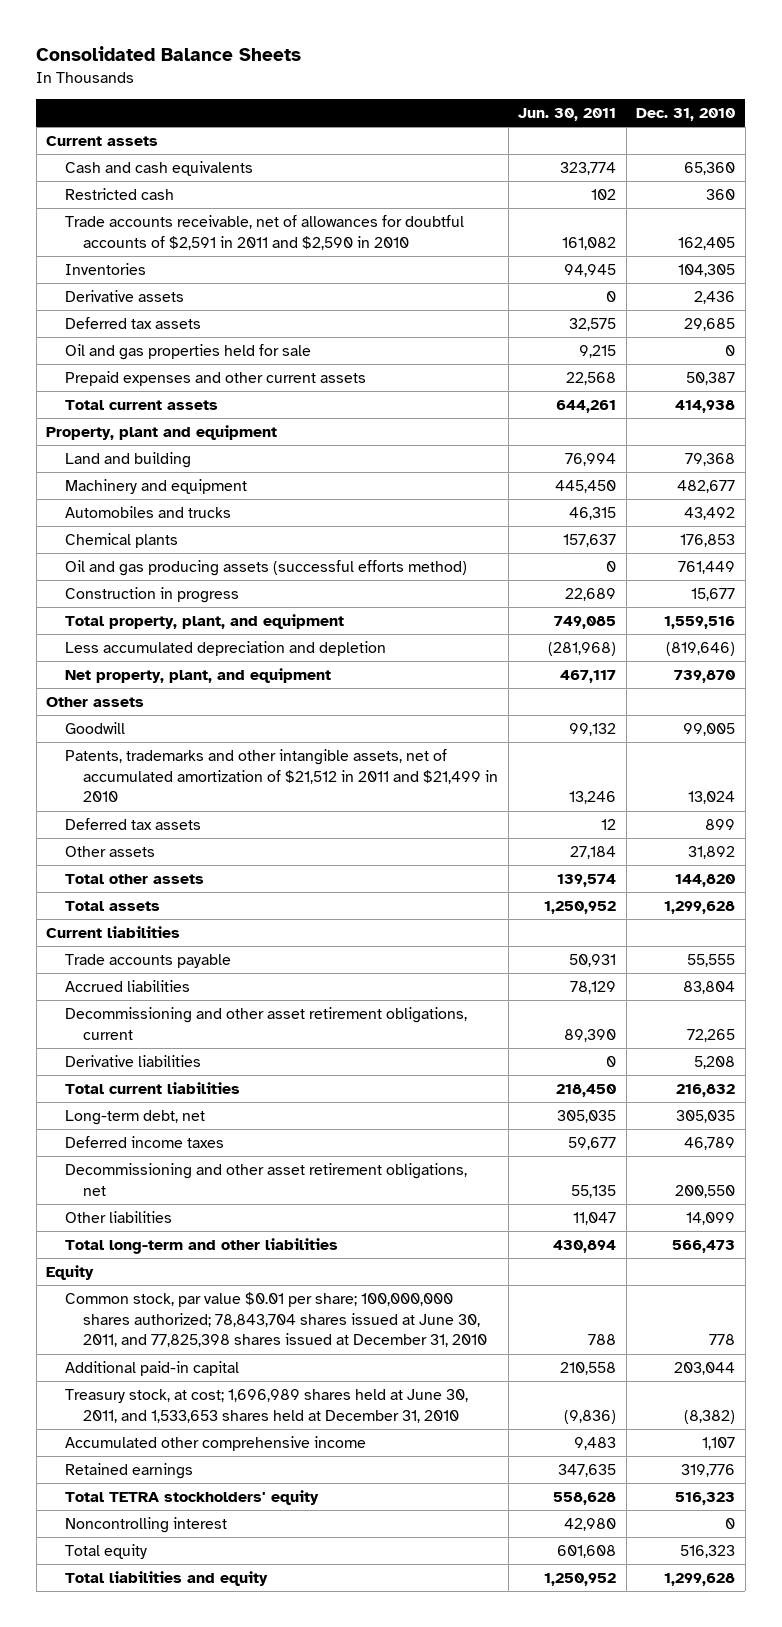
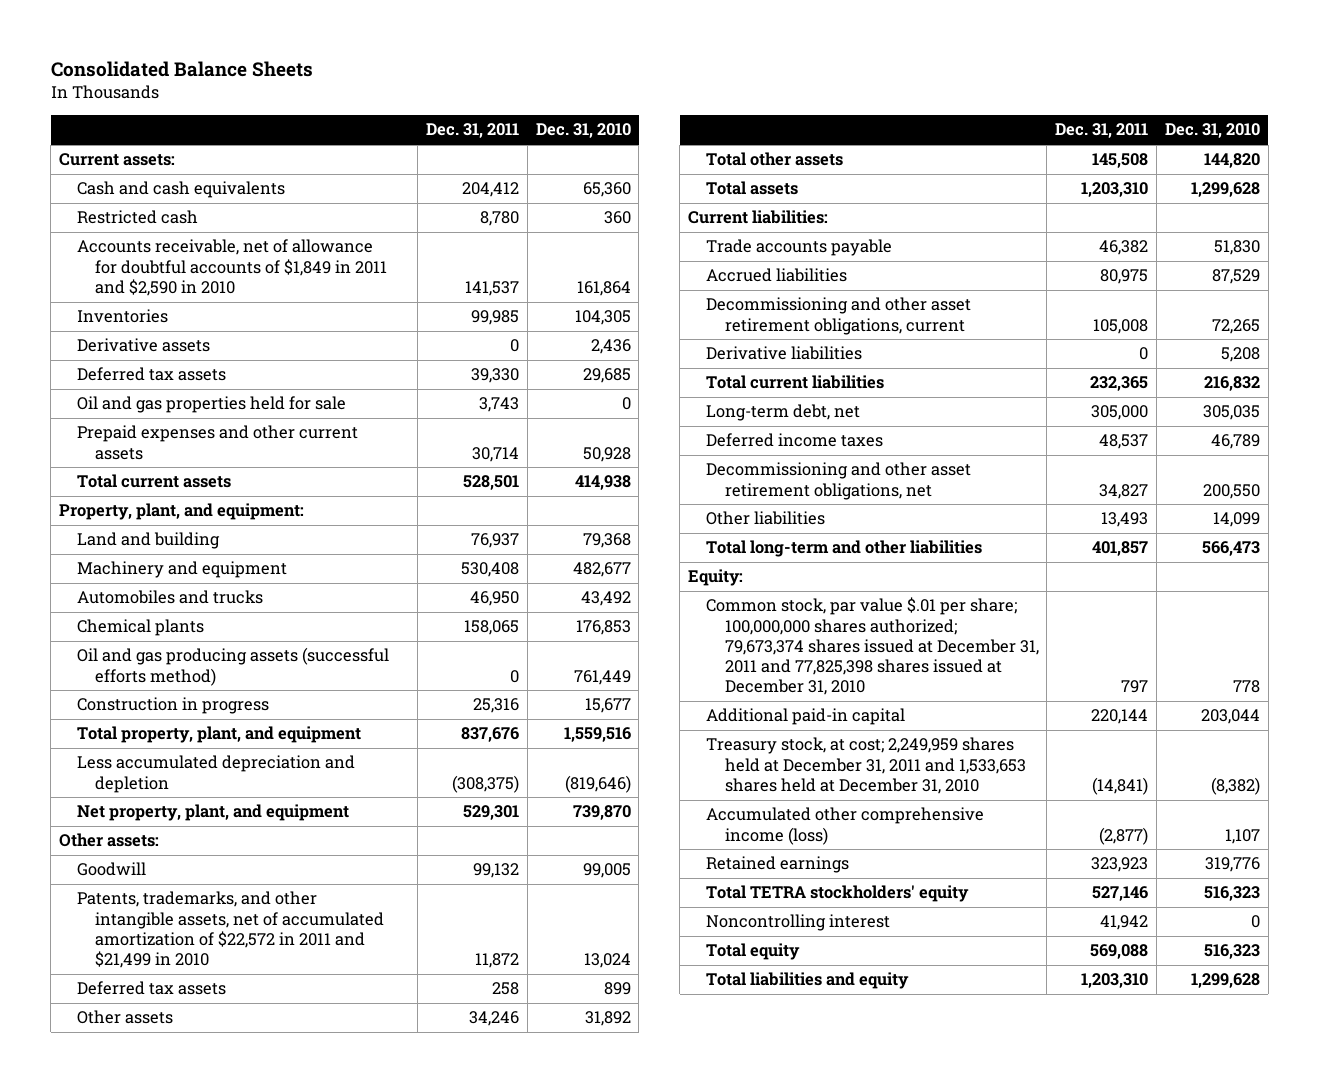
[518,108,617,122] Jun. 30, 2011 -> none
none -> [426,123,520,139] Dec. 31, 2011
[46,136,159,147] Current assets -> [59,153,176,167] Current assets:
[64,215,464,250] Trade accounts receivable, net of allowances for doubtful accounts of $2,591 in 2011 and $2,590 in 2010 -> [77,239,388,296] Accounts receivable, net of allowance for doubtful accounts of $1,849 in 2011 and $2,590 in 2010
[678,236,736,250] 162,405 -> [576,280,631,296] 161,864
[686,372,736,386] 50,387 -> [582,446,631,462] 50,928
[46,425,278,441] Property, plant and equipment -> [59,503,305,521] Property, plant, and equipment:
[46,697,145,708] Other assets -> [59,833,160,848] Other assets:
[64,749,499,803] Patents, trademarks and other intangible assets, net of accumulated amortization of $21,512 in 2011 and $21,499 in 2010 -> [77,891,385,969] Patents, trademarks, and other intangible assets, net of accumulated amortization of $22,572 in 2011 and $21,499 in 2010
[46,926,181,939] Current liabilities -> [688,210,829,225] Current liabilities:
[687,954,736,968] 55,555 -> [1213,240,1260,256] 51,830
[683,981,736,995] 83,804 -> [1211,269,1260,285] 87,529
[46,1265,95,1281] Equity -> [688,569,744,587] Equity:
[64,1292,488,1348] Common stock, par value $0.01 per share; 100,000,000 shares authorized; 78,843,704 shares issued at June 30, 2011, and 77,825,398 shares issued at December 31, 2010 -> [706,597,1039,696] Common stock, par value $.01 per share; 100,000,000 shares authorized; 79,673,374 shares issued at December 31, 2011 and 77,825,398 shares issued at December 31, 2010
[64,1389,468,1423] Treasury stock, at cost; 1,696,989 shares held at June 30, 2011, and 1,533,653 shares held at December 31, 2010 -> [706,737,1026,794] Treasury stock, at cost; 2,249,959 shares held at December 31, 2011 and 1,533,653 shares held at December 31, 2010
[64,1436,366,1452] Accumulated other comprehensive income -> [706,807,985,845] Accumulated other comprehensive income (loss)

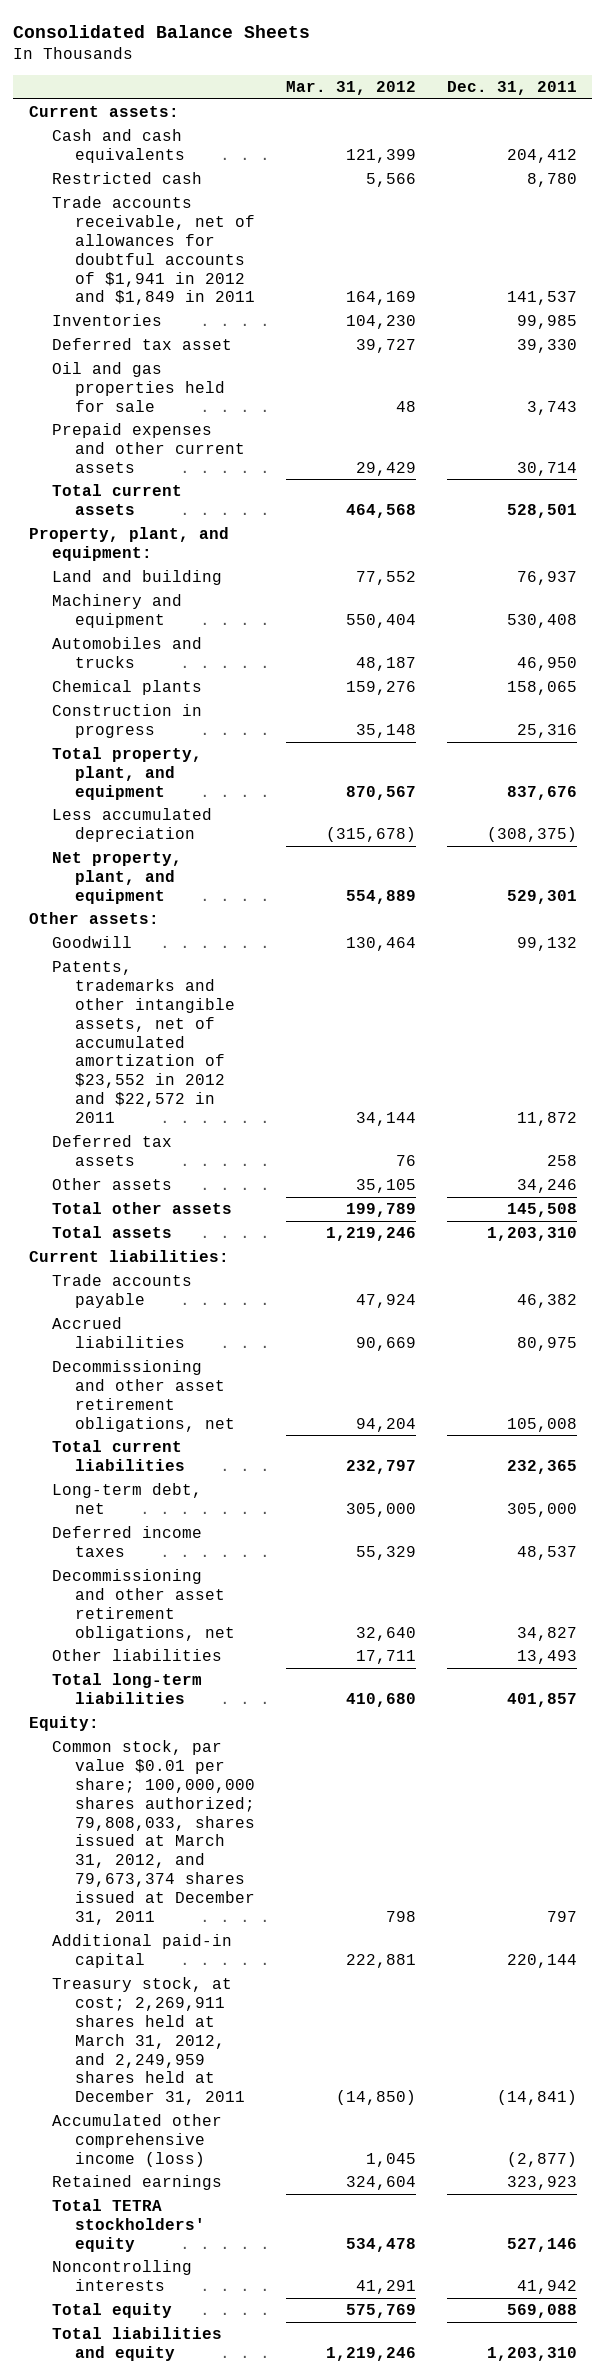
[535,123,631,139] Dec. 31, 2010 -> none
none -> [285,80,416,95] Mar. 31, 2012
[77,239,388,296] Accounts receivable, net of allowance for doubtful accounts of $1,849 in 2011 and $2,590 in 2010 -> [51,196,255,306] Trade accounts receivable, net of allowances for doubtful accounts of $1,941 in 2012 and $1,849 in 2011
[77,338,211,353] Derivative assets -> none
[77,367,227,382] Deferred tax assets -> [51,338,232,351] Deferred tax asset
[77,647,390,686] Oil and gas producing assets (successful efforts method) -> none
[77,755,356,793] Less accumulated depreciation and depletion -> [51,808,212,842] Less accumulated depreciation
[77,891,385,969] Patents, trademarks, and other intangible assets, net of accumulated amortization of $22,572 in 2011 and $21,499 in 2010 -> [51,961,235,1124] Patents, trademarks and other intangible assets, net of accumulated amortization of $23,552 in 2012 and $22,572 in 2011
[706,346,863,361] Derivative liabilities -> none
[706,297,972,335] Decommissioning and other asset retirement obligations, current -> [51,1360,235,1432] Decommissioning and other asset retirement obligations, net
[706,540,983,558] Total long-term and other liabilities -> [51,1673,202,1704] Total long-term liabilities
[706,597,1039,696] Common stock, par value $.01 per share; 100,000,000 shares authorized; 79,673,374 shares issued at December 31, 2011 and 77,825,398 shares issued at December 31, 2010 -> [51,1740,255,1925] Common stock, par value $0.01 per share; 100,000,000 shares authorized; 79,808,033, shares issued at March 31, 2012, and 79,673,374 shares issued at December 31, 2011
[706,737,1026,794] Treasury stock, at cost; 2,249,959 shares held at December 31, 2011 and 1,533,653 shares held at December 31, 2010 -> [51,1977,245,2106] Treasury stock, at cost; 2,269,911 shares held at March 31, 2012, and 2,249,959 shares held at December 31, 2011
[706,914,891,932] Noncontrolling interest -> [51,2260,192,2291] Noncontrolling interests

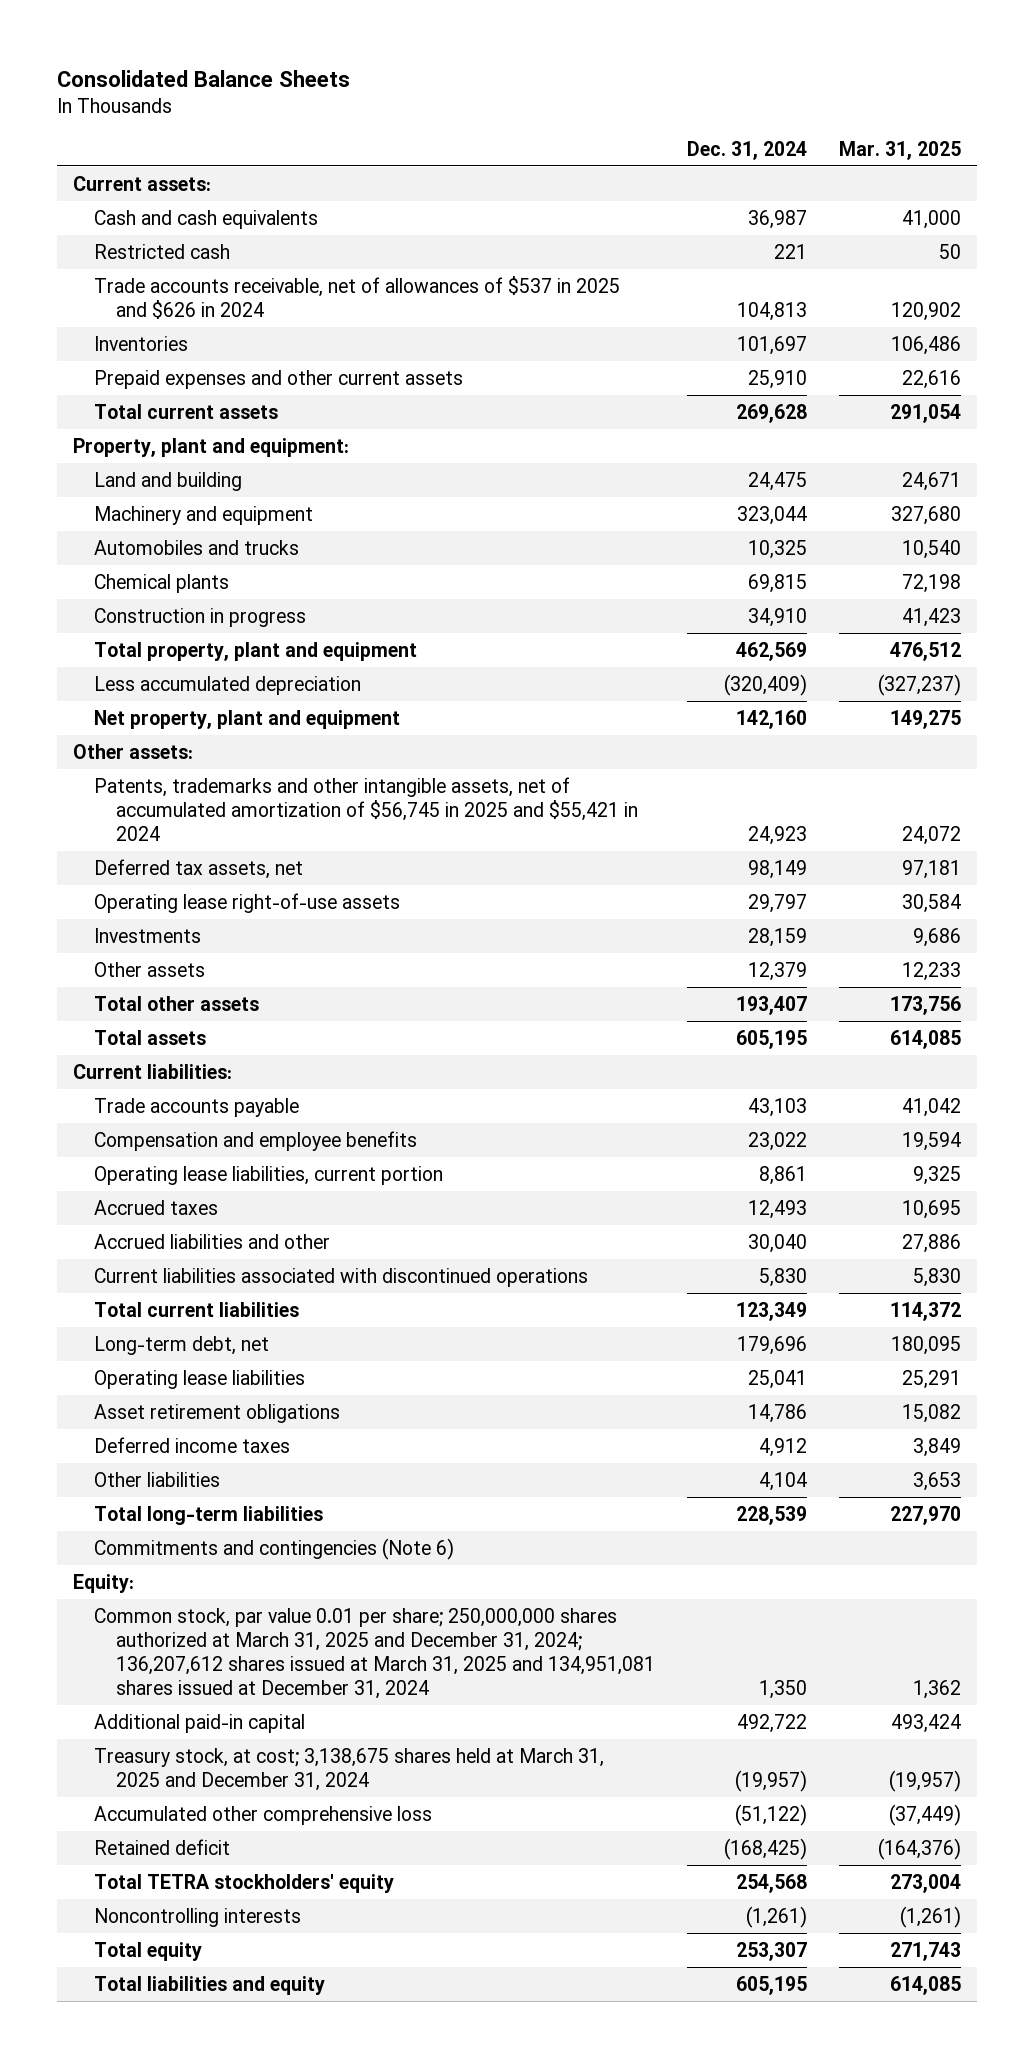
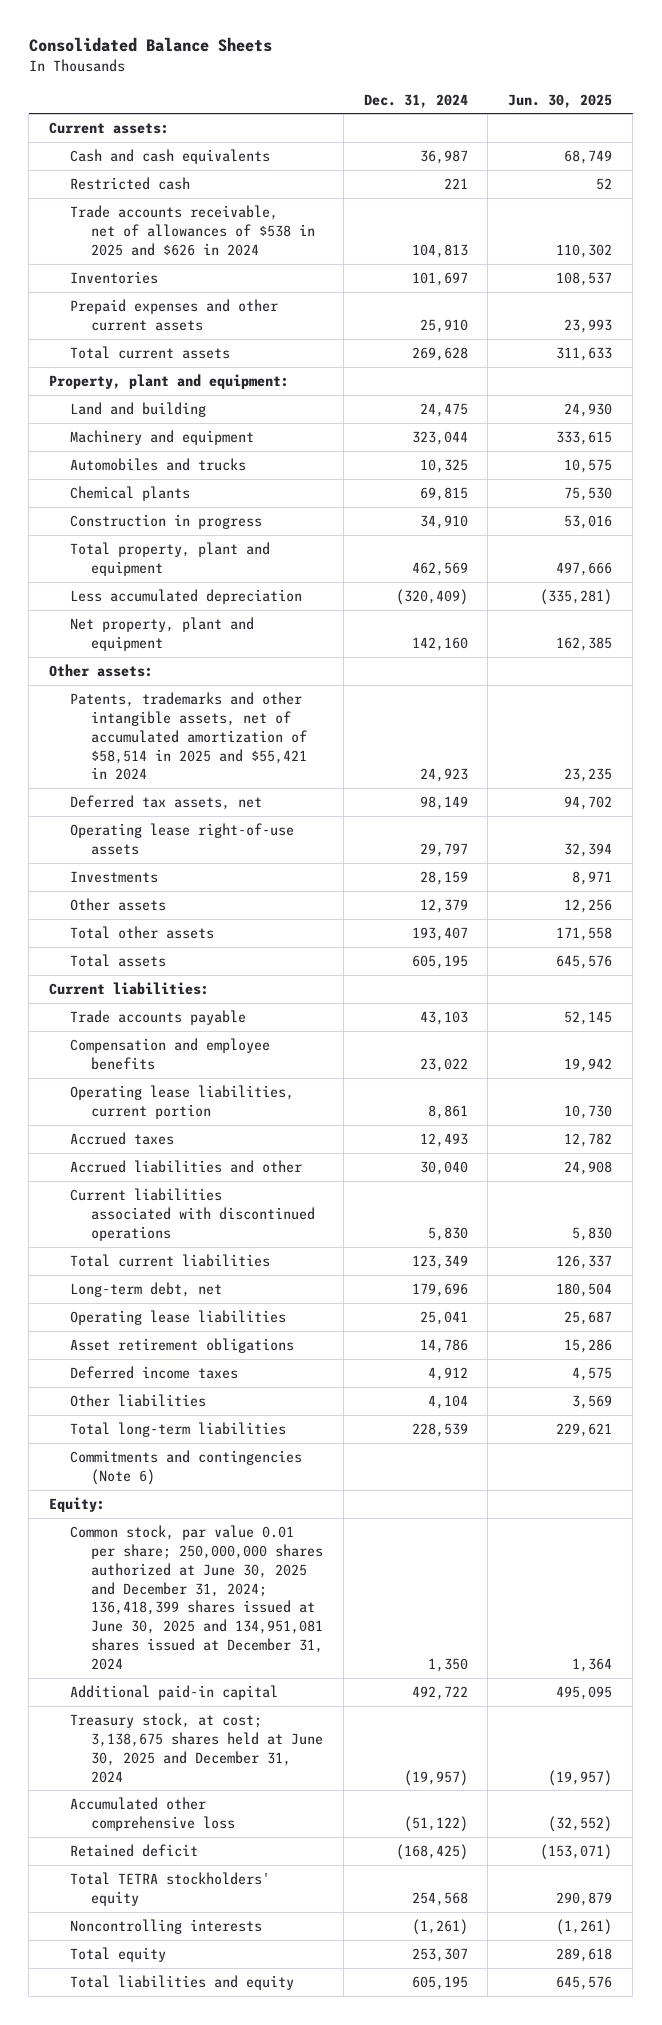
[839,140,962,160] Mar. 31, 2025 -> none
none -> [508,93,613,108] Jun. 30, 2025
[94,275,621,319] Trade accounts receivable, net of allowances of $537 in 2025 and $626 in 2024 -> [70,205,315,256] Trade accounts receivable, net of allowances of $538 in 2025 and $626 in 2024
[94,776,638,841] Patents, trademarks and other intangible assets, net of accumulated amortization of $56,745 in 2025 and $55,421 in 2024 -> [70,692,307,781] Patents, trademarks and other intangible assets, net of accumulated amortization of $58,514 in 2025 and $55,421 in 2024
[94,1607,655,1699] Common stock, par value 0.01 per share; 250,000,000 shares authorized at March 31, 2025 and December 31, 2024; 136,207,612 shares issued at March 31, 2025 and 134,951,081 shares issued at December 31, 2024 -> [70,1525,323,1670] Common stock, par value 0.01 per share; 250,000,000 shares authorized at June 30, 2025 and December 31, 2024; 136,418,399 shares issued at June 30, 2025 and 134,951,081 shares issued at December 31, 2024
[94,1747,605,1791] Treasury stock, at cost; 3,138,675 shares held at March 31, 2025 and December 31, 2024 -> [70,1713,323,1783] Treasury stock, at cost; 3,138,675 shares held at June 30, 2025 and December 31, 2024

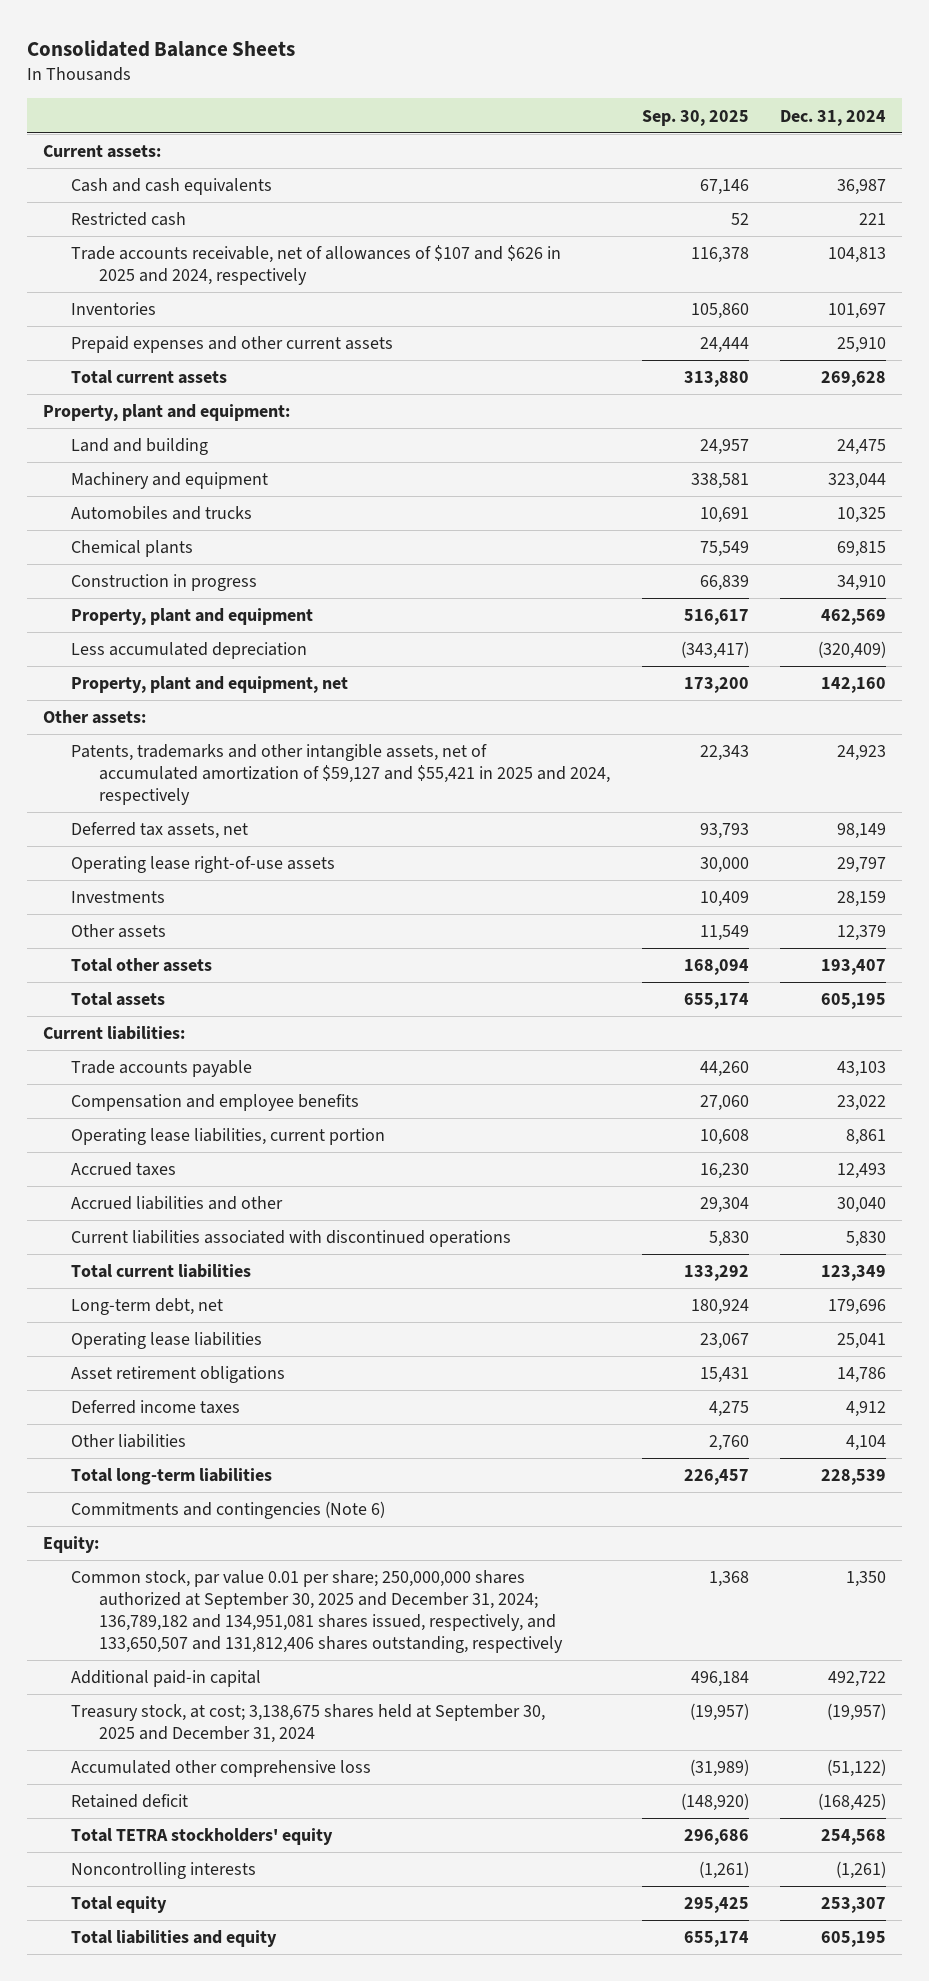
[508,93,613,108] Jun. 30, 2025 -> none
none -> [641,109,749,126] Sep. 30, 2025
[70,205,315,256] Trade accounts receivable, net of allowances of $538 in 2025 and $626 in 2024 -> [71,245,562,286] Trade accounts receivable, net of allowances of $107 and $626 in 2025 and 2024, respectively
[70,542,271,576] Total property, plant and equipment -> [71,608,314,626] Property, plant and equipment
[70,617,255,651] Net property, plant and equipment -> [71,676,349,694] Property, plant and equipment, net
[70,692,307,781] Patents, trademarks and other intangible assets, net of accumulated amortization of $58,514 in 2025 and $55,421 in 2024 -> [71,744,610,805] Patents, trademarks and other intangible assets, net of accumulated amortization of $59,127 and $55,421 in 2025 and 2024, respectively
[70,1525,323,1670] Common stock, par value 0.01 per share; 250,000,000 shares authorized at June 30, 2025 and December 31, 2024; 136,418,399 shares issued at June 30, 2025 and 134,951,081 shares issued at December 31, 2024 -> [71,1570,563,1653] Common stock, par value 0.01 per share; 250,000,000 shares authorized at September 30, 2025 and December 31, 2024; 136,789,182 and 134,951,081 shares issued, respectively, and 133,650,507 and 131,812,406 shares outstanding, respectively
[70,1713,323,1783] Treasury stock, at cost; 3,138,675 shares held at June 30, 2025 and December 31, 2024 -> [71,1704,546,1744] Treasury stock, at cost; 3,138,675 shares held at September 30, 2025 and December 31, 2024

